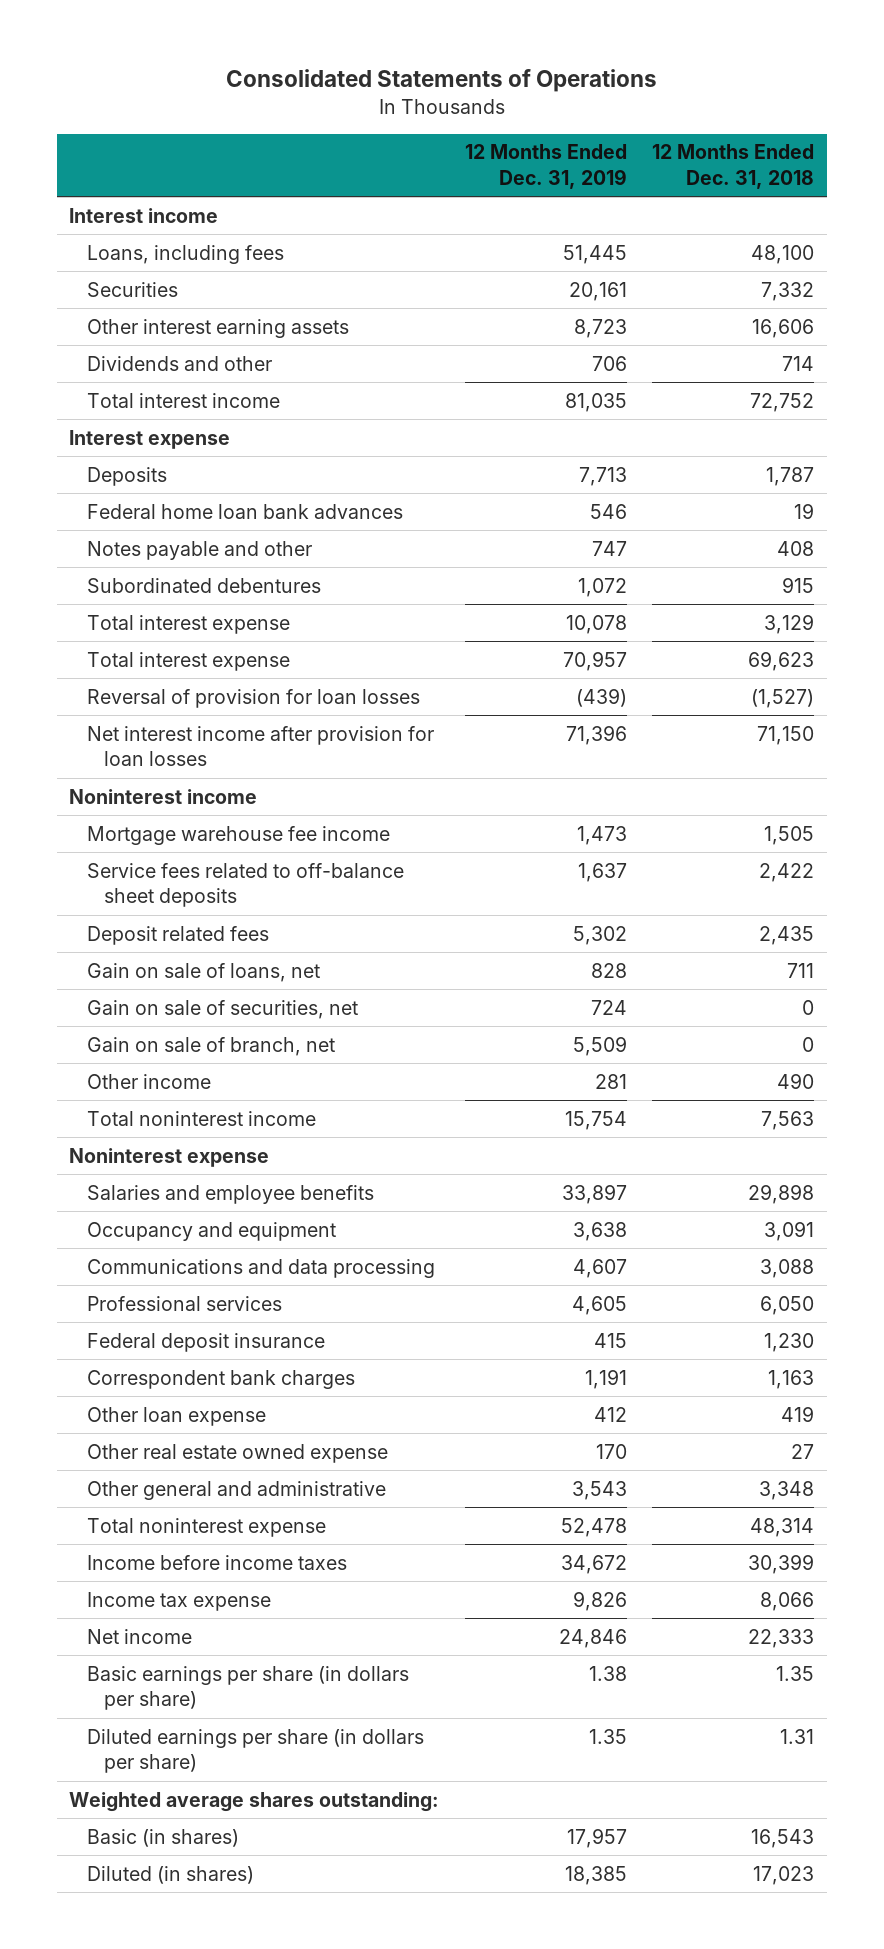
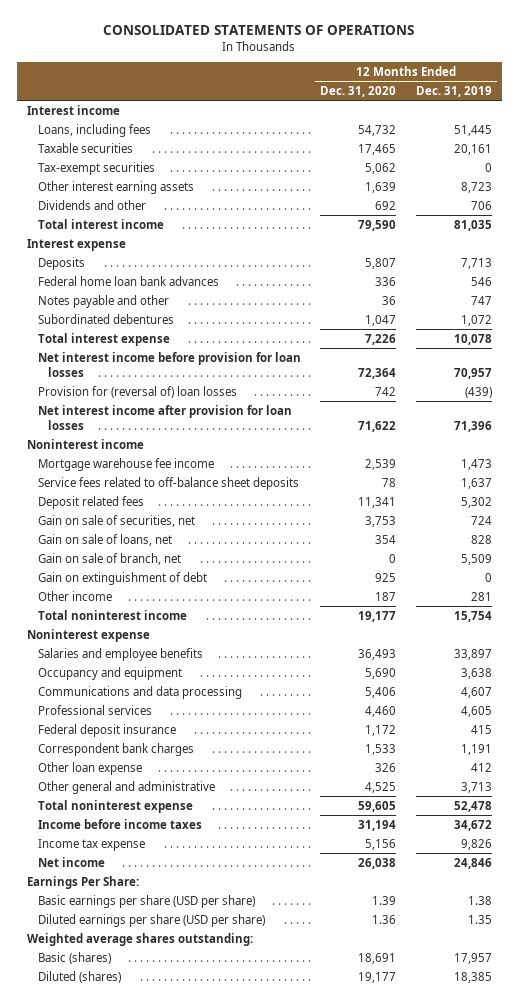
[225,69,657,93] Consolidated Statements of Operations -> [103,25,415,36] CONSOLIDATED STATEMENTS OF OPERATIONS
[652,144,815,189] 12 Months Ended Dec. 31, 2018 -> none
none -> [320,86,397,98] Dec. 31, 2020
[86,281,178,297] Securities -> [37,142,133,153] Taxable securities
none -> [37,161,155,175] Tax-exempt securities
[86,651,290,671] Total interest expense -> [37,351,301,377] Net interest income before provision for loan losses
[86,688,420,708] Reversal of provision for loan losses -> [37,385,237,398] Provision for (reversal of) loan losses
[86,962,320,982] Gain on sale of loans, net -> [37,533,172,546] Gain on sale of loans, net
none -> [37,571,207,585] Gain on extinguishment of debt
[86,1443,388,1463] Other real estate owned expense -> none
[571,1480,627,1500] 3,543 -> [460,781,492,793] 3,713
none -> [27,875,140,889] Earnings Per Share:
[86,1665,409,1711] Basic earnings per share (in dollars per share) -> [37,894,255,908] Basic earnings per share (USD per share)
[86,1728,424,1774] Diluted earnings per share (in dollars per share) -> [37,913,265,927] Diluted earnings per share (USD per share)
[86,1828,239,1847] Basic (in shares) -> [37,951,111,964] Basic (shares)
[86,1865,254,1884] Diluted (in shares) -> [37,970,121,983] Diluted (shares)

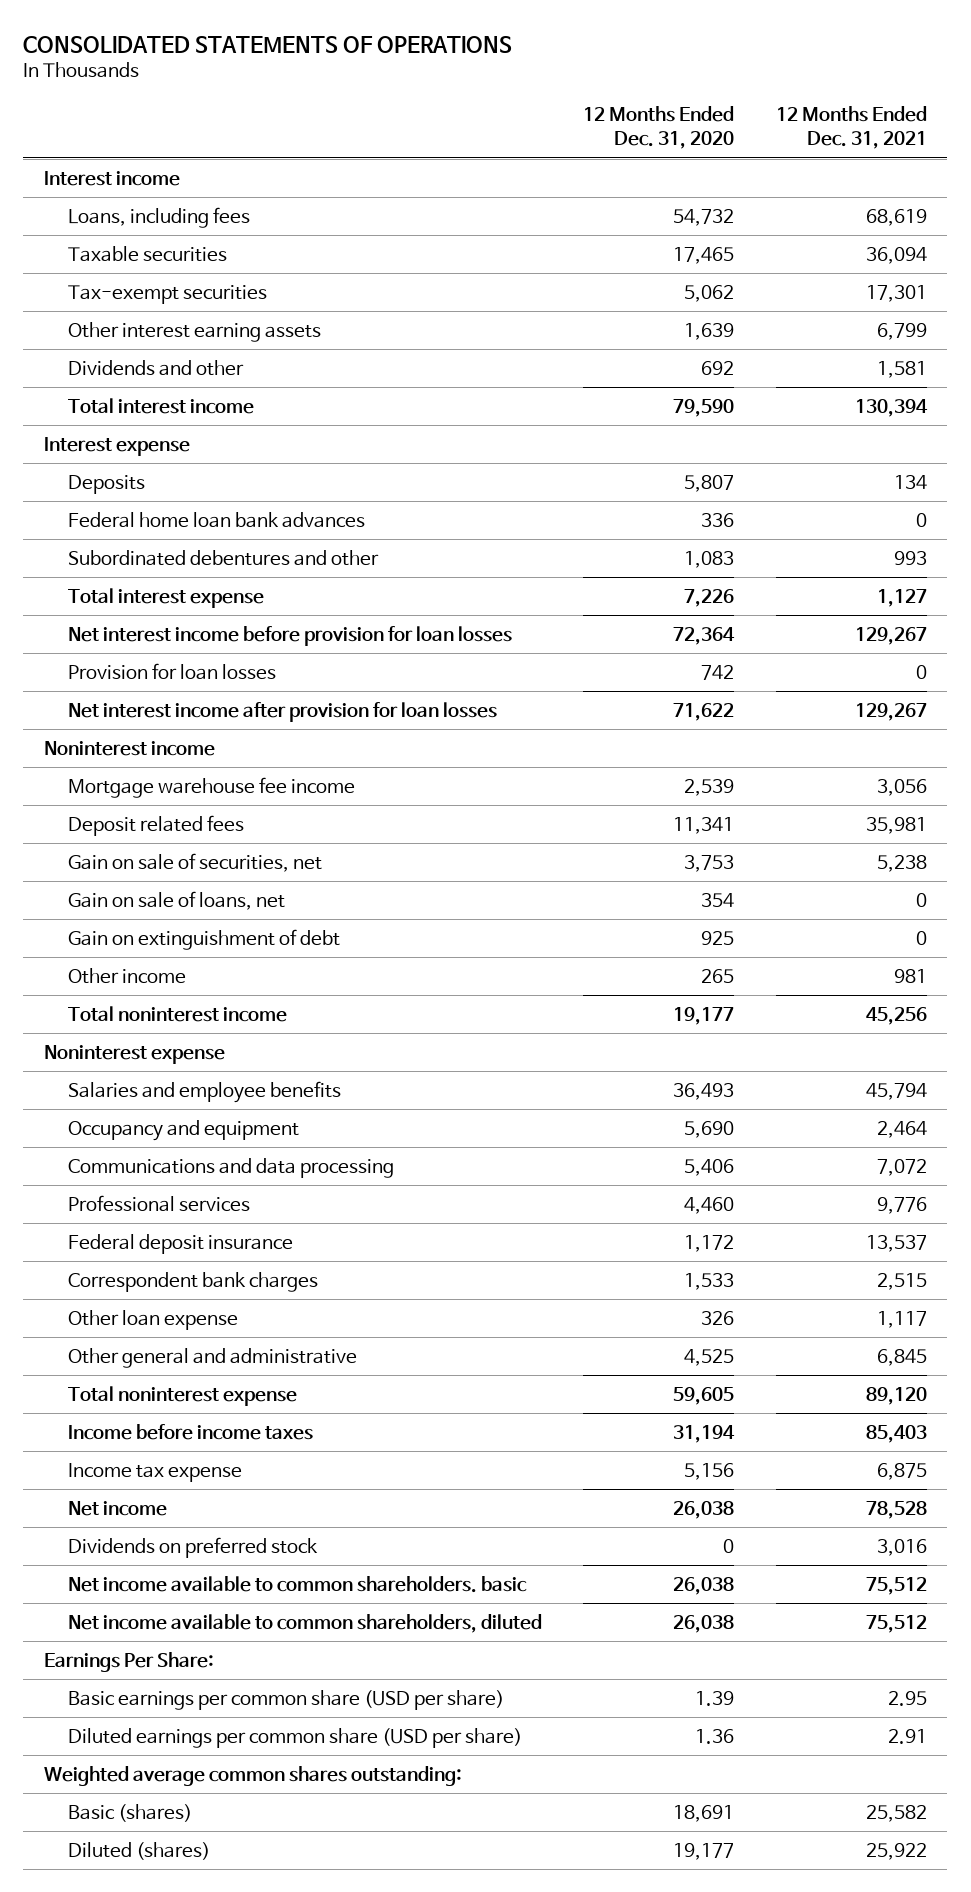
[415,86,492,98] Dec. 31, 2019 -> none
none -> [775,106,927,150] 12 Months Ended Dec. 31, 2021
[37,294,169,308] Notes payable and other -> none
[37,313,174,324] Subordinated debentures -> [68,549,380,566] Subordinated debentures and other
[365,314,397,326] 1,047 -> [684,550,735,568] 1,083
[37,385,237,398] Provision for (reversal of) loan losses -> [68,662,277,680] Provision for loan losses
[37,476,299,490] Service fees related to off-balance sheet deposits -> none
[37,552,181,565] Gain on sale of branch, net -> none
[375,591,397,601] 187 -> [701,968,735,983] 265
none -> [68,1536,319,1558] Dividends on preferred stock
none -> [68,1575,528,1593] Net income available to common shareholders. basic
none -> [68,1613,543,1633] Net income available to common shareholders, diluted
[37,894,255,908] Basic earnings per share (USD per share) -> [68,1689,505,1710] Basic earnings per common share (USD per share)
[37,913,265,927] Diluted earnings per share (USD per share) -> [68,1727,523,1748] Diluted earnings per common share (USD per share)
[27,932,254,946] Weighted average shares outstanding: -> [44,1765,463,1786] Weighted average common shares outstanding:

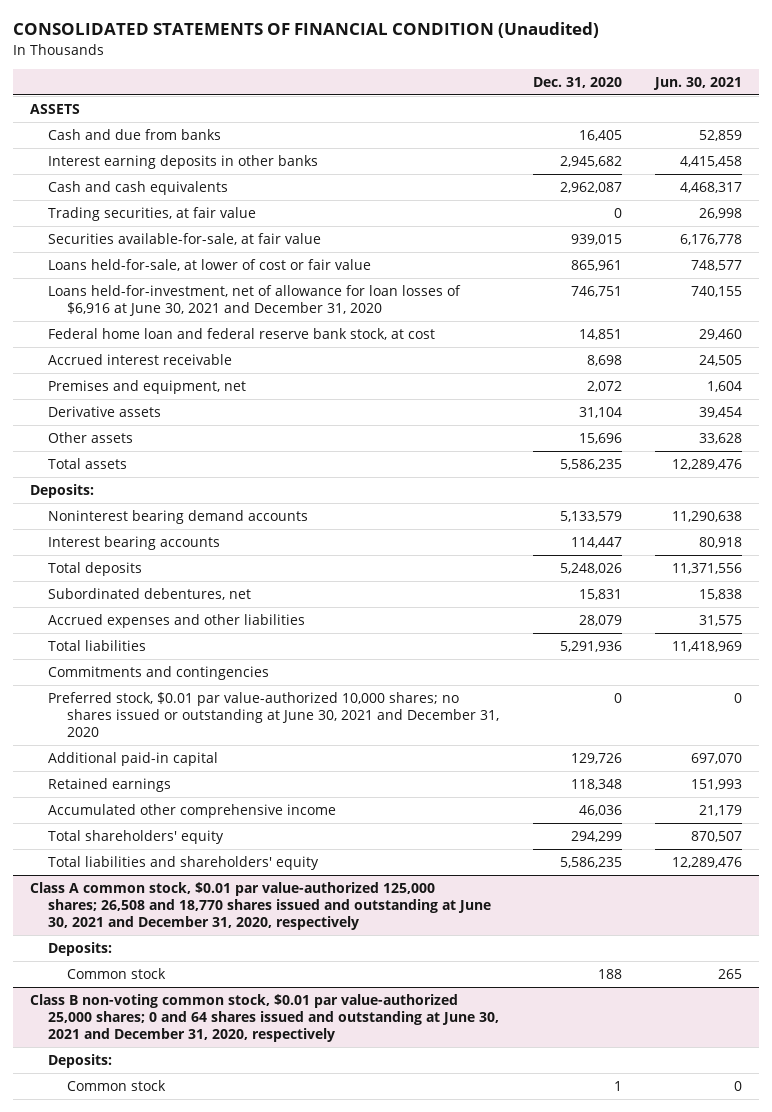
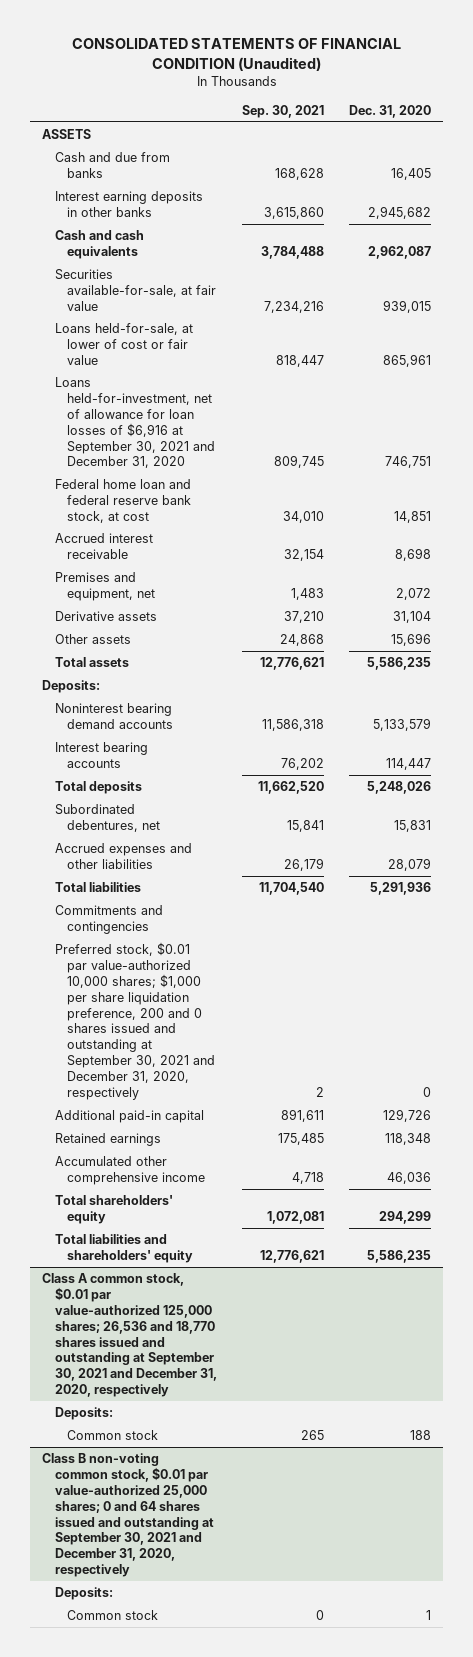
[653,76,743,90] Jun. 30, 2021 -> none
none -> [241,104,324,118] Sep. 30, 2021
[48,206,257,221] Trading securities, at fair value -> none
[48,284,462,317] Loans held-for-investment, net of allowance for loan losses of $6,916 at June 30, 2021 and December 31, 2020 -> [54,376,216,469] Loans held-for-investment, net of allowance for loan losses of $6,916 at September 30, 2021 and December 31, 2020
[48,691,499,738] Preferred stock, $0.01 par value-authorized 10,000 shares; no shares issued or outstanding at June 30, 2021 and December 31, 2020 -> [54,941,216,1101] Preferred stock, $0.01 par value-authorized 10,000 shares; $1,000 per share liquidation preference, 200 and 0 shares issued and outstanding at September 30, 2021 and December 31, 2020, respectively
[30,881,492,931] Class A common stock, $0.01 par value-authorized 125,000 shares; 26,508 and 18,770 shares issued and outstanding at June 30, 2021 and December 31, 2020, respectively -> [42,1272,217,1398] Class A common stock, $0.01 par value-authorized 125,000 shares; 26,536 and 18,770 shares issued and outstanding at September 30, 2021 and December 31, 2020, respectively
[30,993,500,1043] Class B non-voting common stock, $0.01 par value-authorized 25,000 shares; 0 and 64 shares issued and outstanding at June 30, 2021 and December 31, 2020, respectively -> [42,1452,214,1578] Class B non-voting common stock, $0.01 par value-authorized 25,000 shares; 0 and 64 shares issued and outstanding at September 30, 2021 and December 31, 2020, respectively

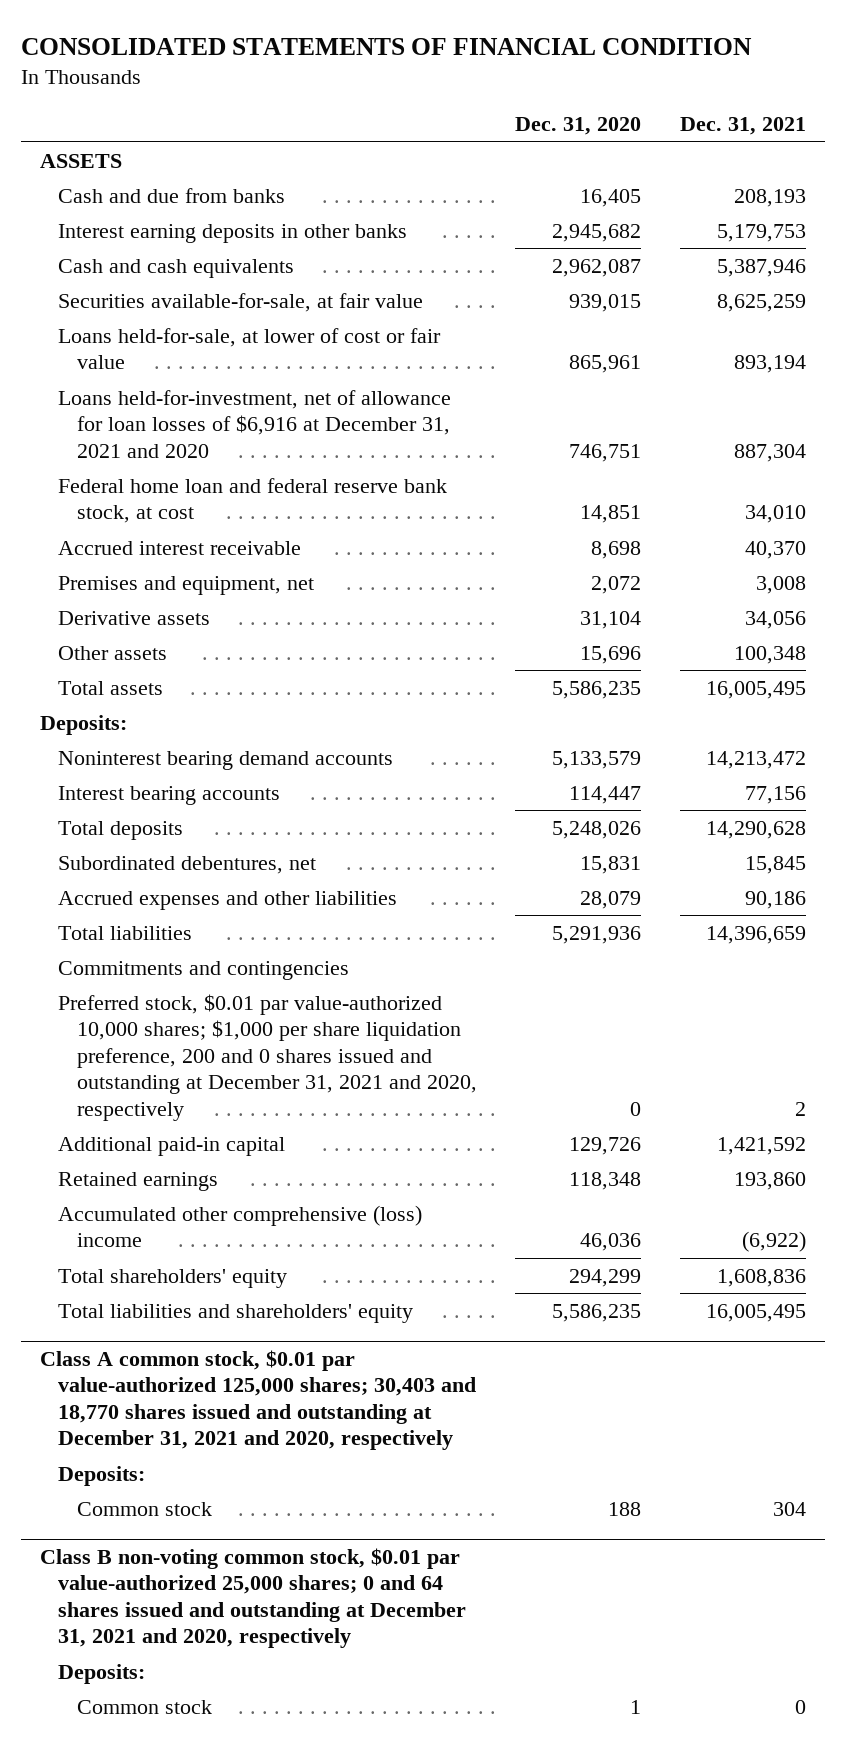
[71,38,401,72] CONSOLIDATED STATEMENTS OF FINANCIAL CONDITION (Unaudited) -> [20,37,752,55] CONSOLIDATED STATEMENTS OF FINANCIAL CONDITION
[241,104,324,118] Sep. 30, 2021 -> none
none -> [679,117,806,136] Dec. 31, 2021
[54,376,216,469] Loans held-for-investment, net of allowance for loan losses of $6,916 at September 30, 2021 and December 31, 2020 -> [58,389,452,458] Loans held-for-investment, net of allowance for loan losses of $6,916 at December 31, 2021 and 2020
[54,941,216,1101] Preferred stock, $0.01 par value-authorized 10,000 shares; $1,000 per share liquidation preference, 200 and 0 shares issued and outstanding at September 30, 2021 and December 31, 2020, respectively -> [58,993,477,1121] Preferred stock, $0.01 par value-authorized 10,000 shares; $1,000 per share liquidation preference, 200 and 0 shares issued and outstanding at December 31, 2021 and 2020, respectively
[54,1155,206,1185] Accumulated other comprehensive income -> [58,1204,423,1248] Accumulated other comprehensive (loss) income
[42,1272,217,1398] Class A common stock, $0.01 par value-authorized 125,000 shares; 26,536 and 18,770 shares issued and outstanding at September 30, 2021 and December 31, 2020, respectively -> [39,1350,477,1451] Class A common stock, $0.01 par value-authorized 125,000 shares; 30,403 and 18,770 shares issued and outstanding at December 31, 2021 and 2020, respectively
[42,1452,214,1578] Class B non-voting common stock, $0.01 par value-authorized 25,000 shares; 0 and 64 shares issued and outstanding at September 30, 2021 and December 31, 2020, respectively -> [39,1548,467,1649] Class B non-voting common stock, $0.01 par value-authorized 25,000 shares; 0 and 64 shares issued and outstanding at December 31, 2021 and 2020, respectively

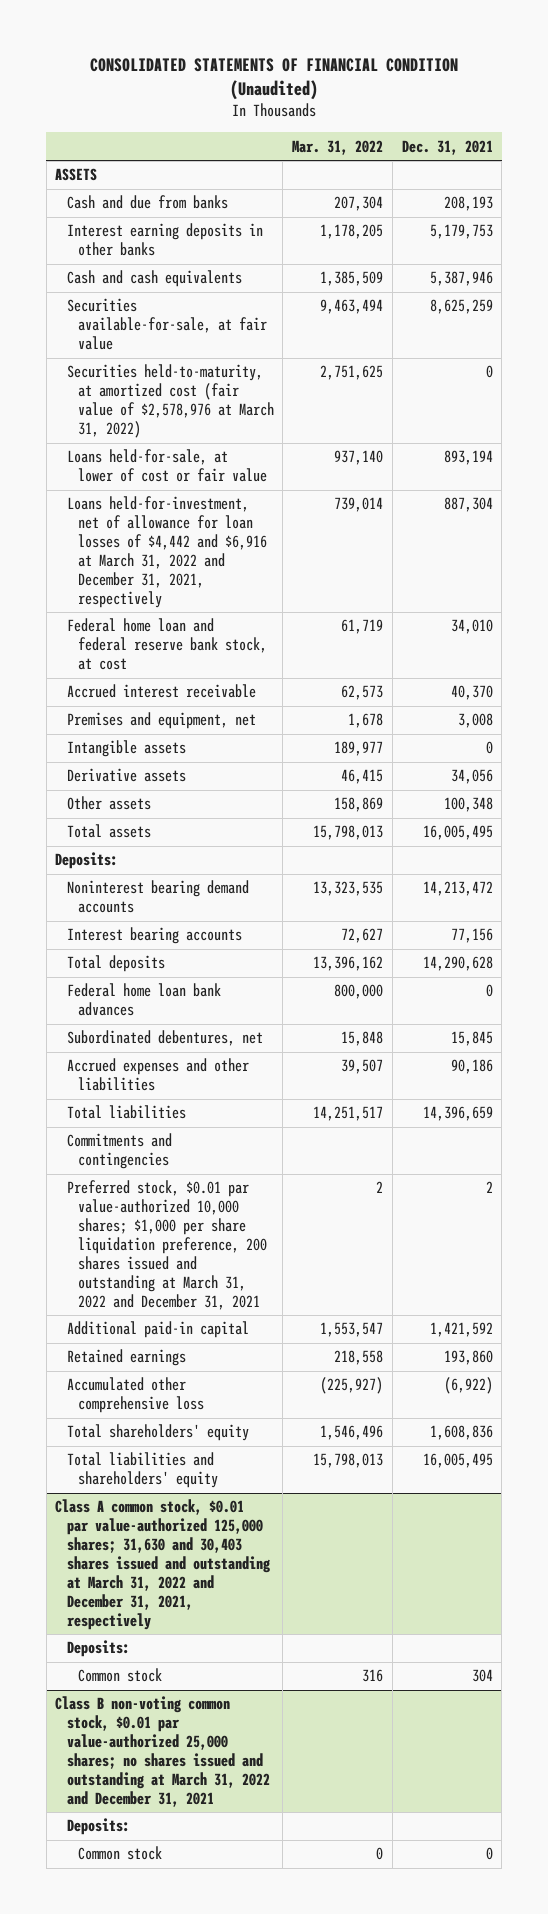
[20,37,752,55] CONSOLIDATED STATEMENTS OF FINANCIAL CONDITION -> [89,57,458,101] CONSOLIDATED STATEMENTS OF FINANCIAL CONDITION (Unaudited)
[515,117,642,136] Dec. 31, 2020 -> none
none -> [292,139,384,155] Mar. 31, 2022
none -> [66,364,274,439] Securities held-to-maturity, at amortized cost (fair value of $2,578,976 at March 31, 2022)
[58,389,452,458] Loans held-for-investment, net of allowance for loan losses of $6,916 at December 31, 2021 and 2020 -> [66,496,267,609] Loans held-for-investment, net of allowance for loan losses of $4,442 and $6,916 at March 31, 2022 and December 31, 2021, respectively
none -> [66,740,186,758] Intangible assets
none -> [66,983,221,1017] Federal home loan bank advances
[58,993,477,1121] Preferred stock, $0.01 par value-authorized 10,000 shares; $1,000 per share liquidation preference, 200 and 0 shares issued and outstanding at December 31, 2021 and 2020, respectively -> [66,1180,267,1310] Preferred stock, $0.01 par value-authorized 10,000 shares; $1,000 per share liquidation preference, 200 shares issued and outstanding at March 31, 2022 and December 31, 2021
[58,1204,423,1248] Accumulated other comprehensive (loss) income -> [66,1377,204,1414] Accumulated other comprehensive loss
[39,1350,477,1451] Class A common stock, $0.01 par value-authorized 125,000 shares; 30,403 and 18,770 shares issued and outstanding at December 31, 2021 and 2020, respectively -> [55,1499,271,1630] Class A common stock, $0.01 par value-authorized 125,000 shares; 31,630 and 30,403 shares issued and outstanding at March 31, 2022 and December 31, 2021, respectively
[39,1548,467,1649] Class B non-voting common stock, $0.01 par value-authorized 25,000 shares; 0 and 64 shares issued and outstanding at December 31, 2021 and 2020, respectively -> [55,1696,270,1808] Class B non-voting common stock, $0.01 par value-authorized 25,000 shares; no shares issued and outstanding at March 31, 2022 and December 31, 2021

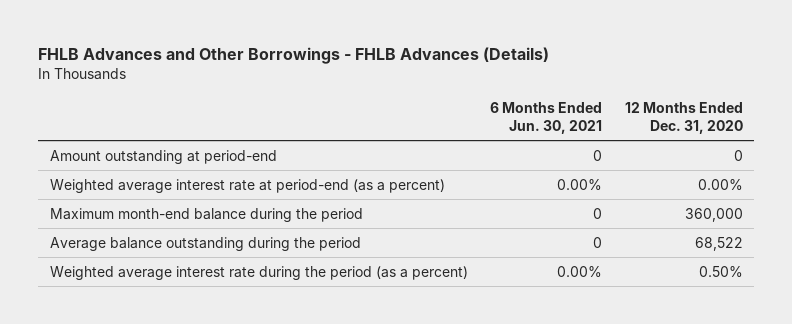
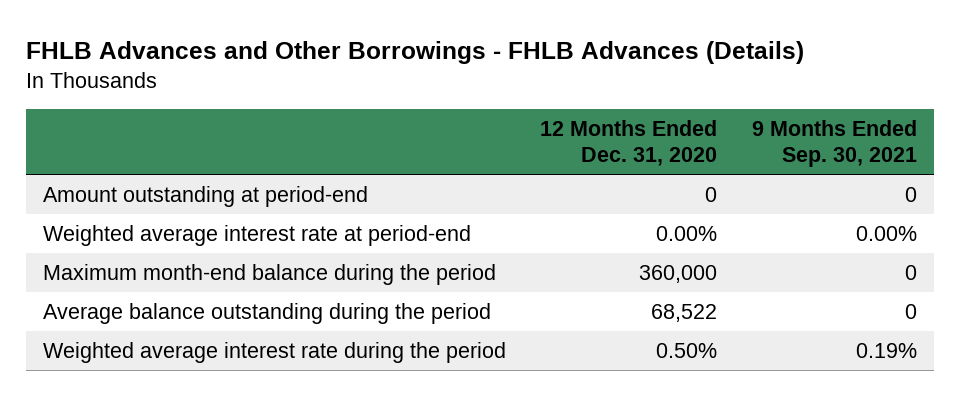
[490,102,603,134] 6 Months Ended Jun. 30, 2021 -> none
none -> [751,119,917,168] 9 Months Ended Sep. 30, 2021
[49,178,445,193] Weighted average interest rate at period-end (as a percent) -> [43,224,472,246] Weighted average interest rate at period-end
[49,265,468,280] Weighted average interest rate during the period (as a percent) -> [43,341,507,363] Weighted average interest rate during the period

